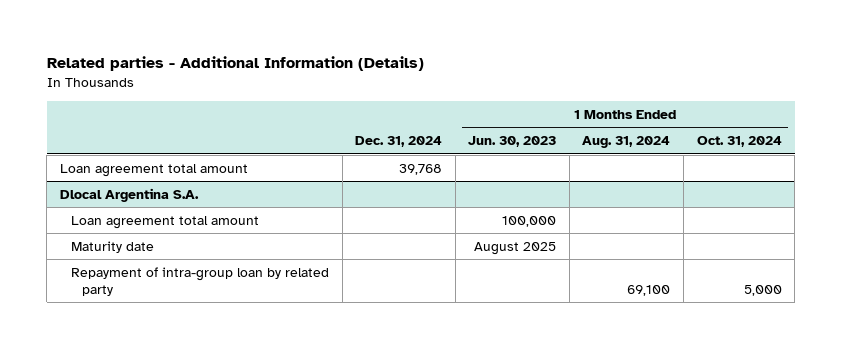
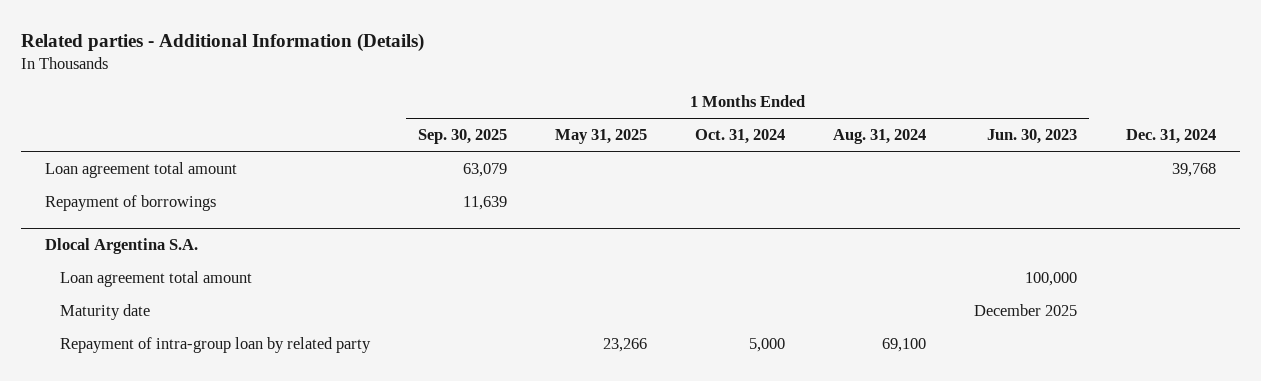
none -> [417,128,507,144] Sep. 30, 2025
none -> [555,128,648,144] May 31, 2025
none -> [45,194,217,211] Repayment of borrowings
[474,241,557,255] August 2025 -> [974,303,1078,316] December 2025

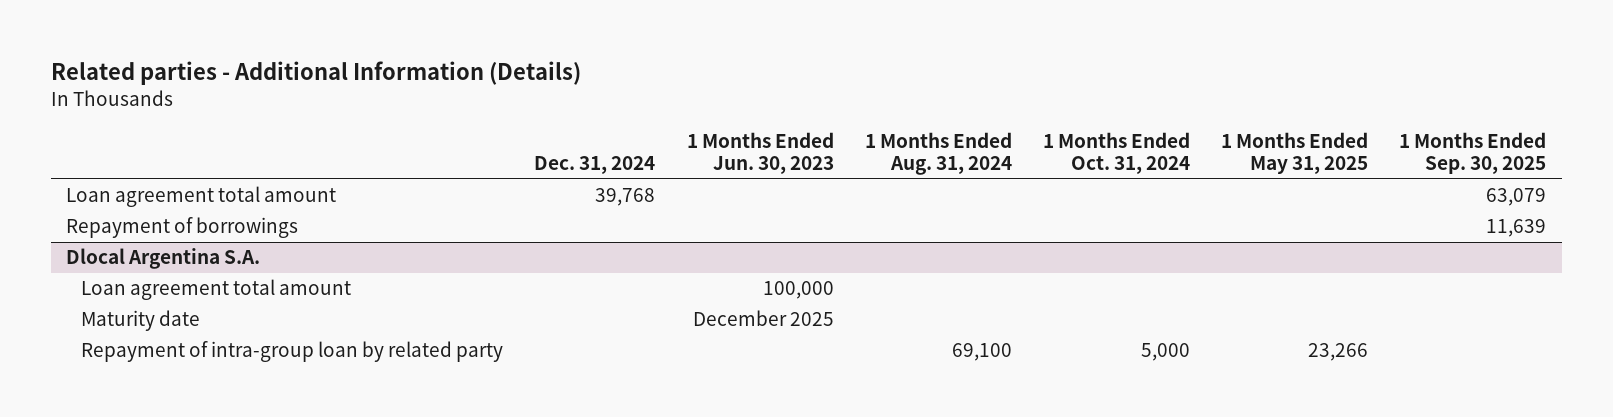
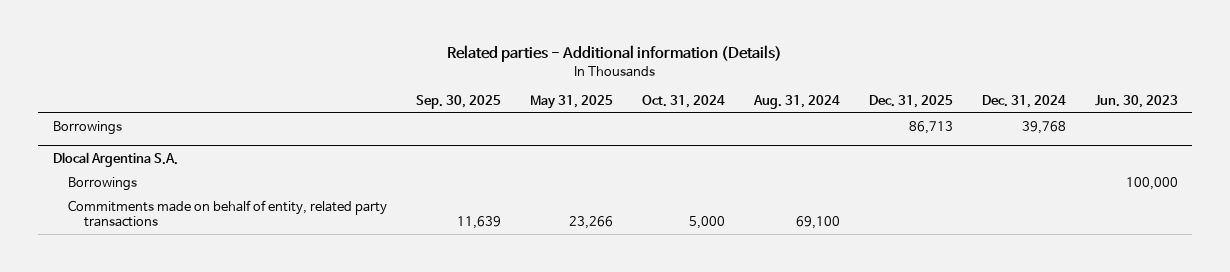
[50,61,581,86] Related parties - Additional Information (Details) -> [447,45,783,63] Related parties - Additional information (Details)
[686,131,834,175] 1 Months Ended Jun. 30, 2023 -> none
[864,131,1012,176] 1 Months Ended Aug. 31, 2024 -> none
[1043,131,1191,175] 1 Months Ended Oct. 31, 2024 -> none
[1221,131,1369,175] 1 Months Ended May 31, 2025 -> none
[1399,131,1547,175] 1 Months Ended Sep. 30, 2025 -> none
none -> [416,95,502,110] Sep. 30, 2025
none -> [530,95,614,110] May 31, 2025
none -> [642,95,726,109] Oct. 31, 2024
none -> [752,95,840,110] Aug. 31, 2024
none -> [868,95,953,109] Dec. 31, 2025
none -> [1094,95,1178,109] Jun. 30, 2023
[66,217,299,239] Repayment of borrowings -> none
[66,186,337,208] Loan agreement total amount -> [52,120,122,135] Borrowings
[81,310,201,332] Maturity date -> none
[81,279,352,301] Loan agreement total amount -> [68,176,138,191] Borrowings
[81,341,504,363] Repayment of intra-group loan by related party -> [68,199,388,228] Commitments made on behalf of entity, related party transactions

